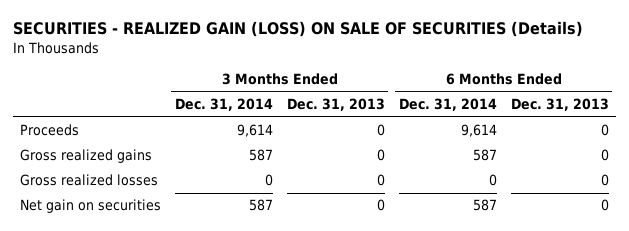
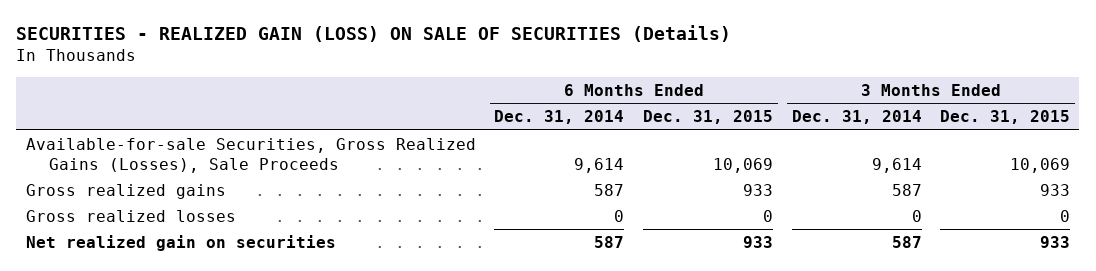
[286,98,385,112] Dec. 31, 2013 -> none
[510,98,609,112] Dec. 31, 2013 -> none
none -> [642,110,773,125] Dec. 31, 2015
none -> [940,110,1071,125] Dec. 31, 2015
[19,124,79,137] Proceeds -> [25,137,476,173] Available-for-sale Securities, Gross Realized Gains (Losses), Sale Proceeds
[19,199,161,214] Net gain on securities -> [25,234,336,251] Net realized gain on securities

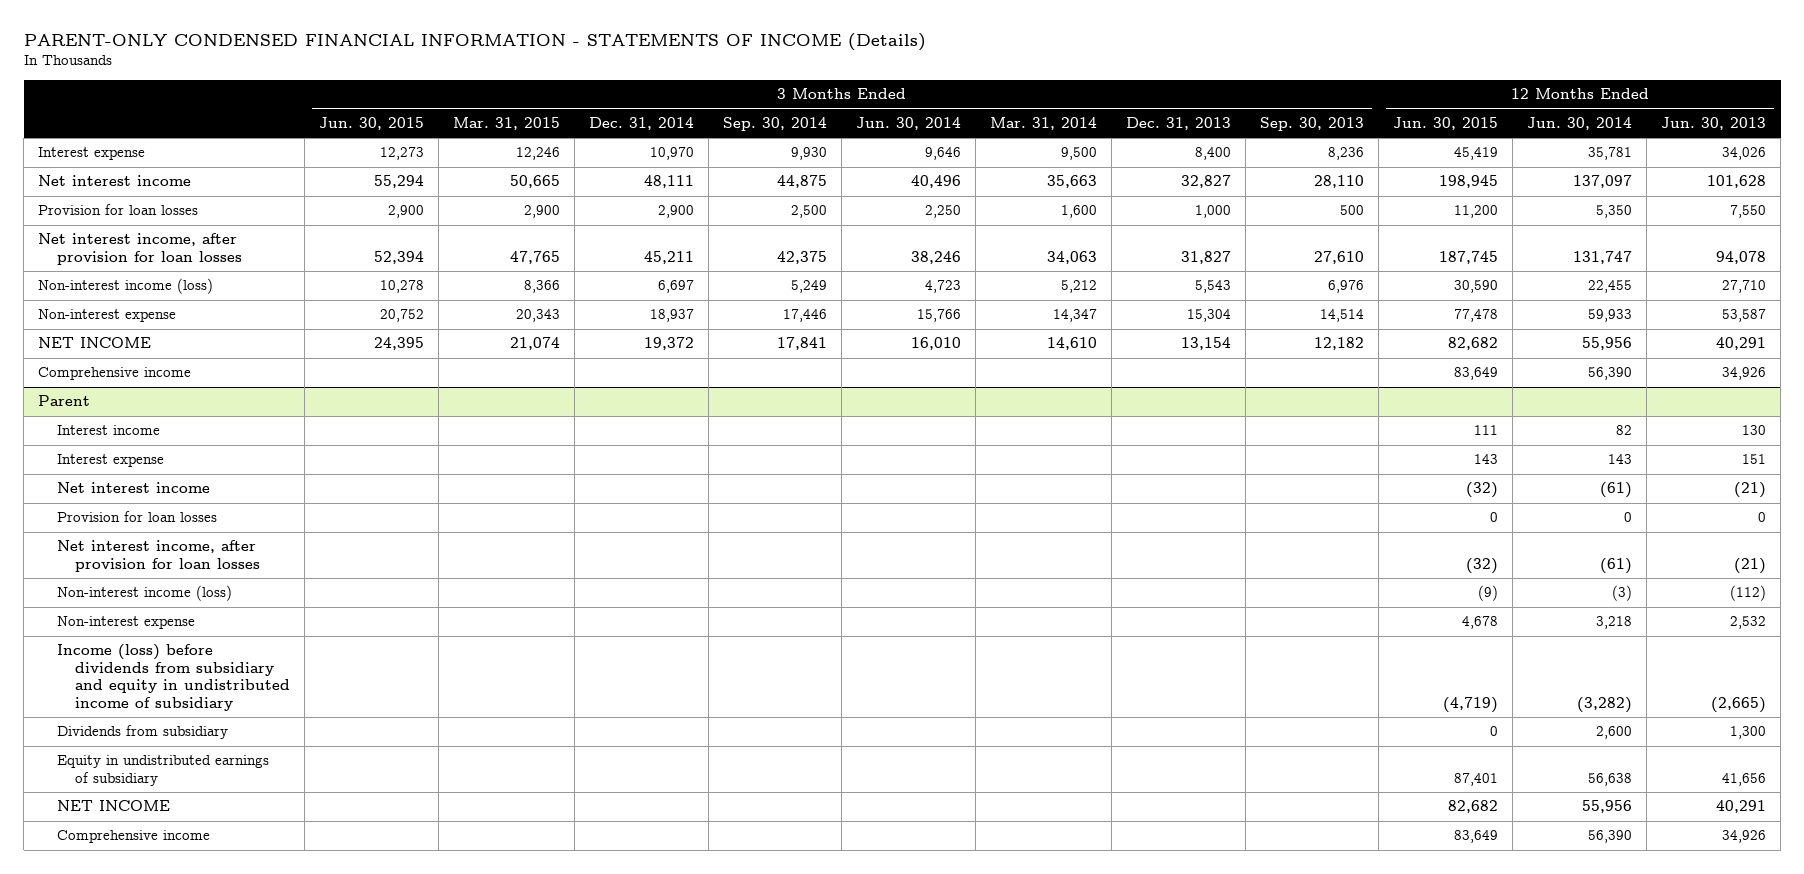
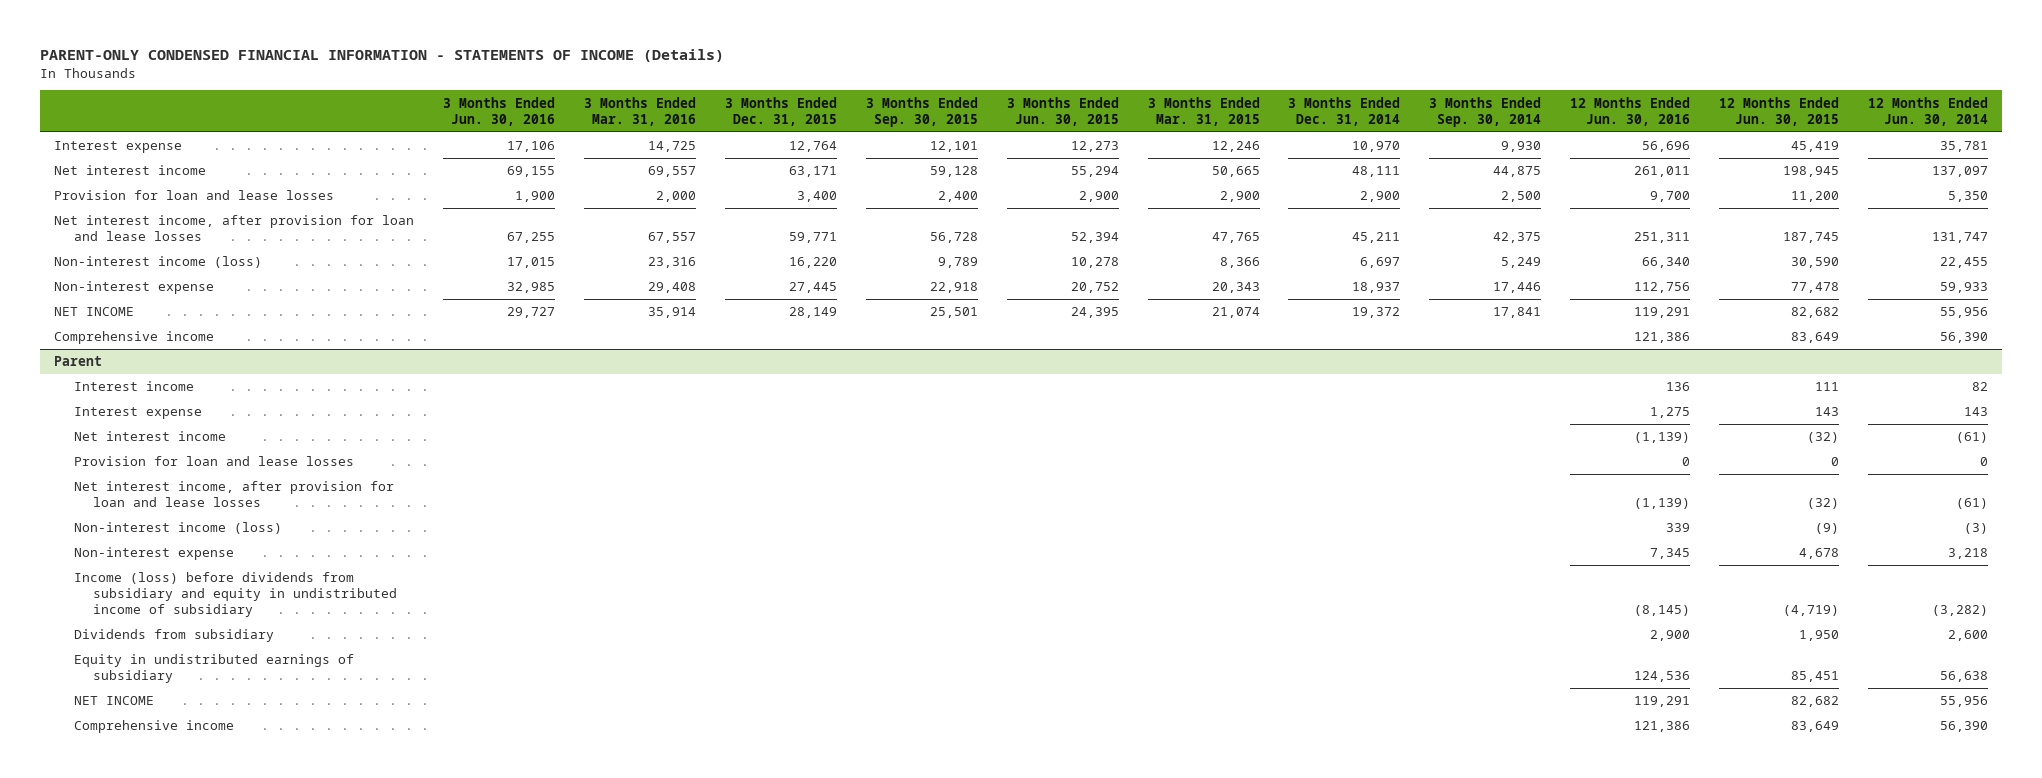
[856,116,962,130] Jun. 30, 2014 -> none
[990,116,1098,130] Mar. 31, 2014 -> none
[1126,116,1232,130] Dec. 31, 2013 -> none
[1260,116,1365,131] Sep. 30, 2013 -> none
[1661,116,1767,130] Jun. 30, 2013 -> none
none -> [443,96,556,126] 3 Months Ended Jun. 30, 2016
none -> [584,96,697,126] 3 Months Ended Mar. 31, 2016
none -> [725,96,838,126] 3 Months Ended Dec. 31, 2015
none -> [865,96,978,127] 3 Months Ended Sep. 30, 2015
none -> [1570,96,1691,126] 12 Months Ended Jun. 30, 2016
[38,204,199,216] Provision for loan losses -> [54,190,335,201] Provision for loan and lease losses
[38,233,242,265] Net interest income, after provision for loan losses -> [54,215,415,242] Net interest income, after provision for loan and lease losses
[56,511,217,523] Provision for loan losses -> [73,456,354,467] Provision for loan and lease losses
[56,540,260,572] Net interest income, after provision for loan losses -> [73,481,394,508] Net interest income, after provision for loan and lease losses
[1490,726,1499,737] 0 -> [1799,630,1840,642] 1,950
[1454,772,1499,786] 87,401 -> [1791,671,1840,683] 85,451

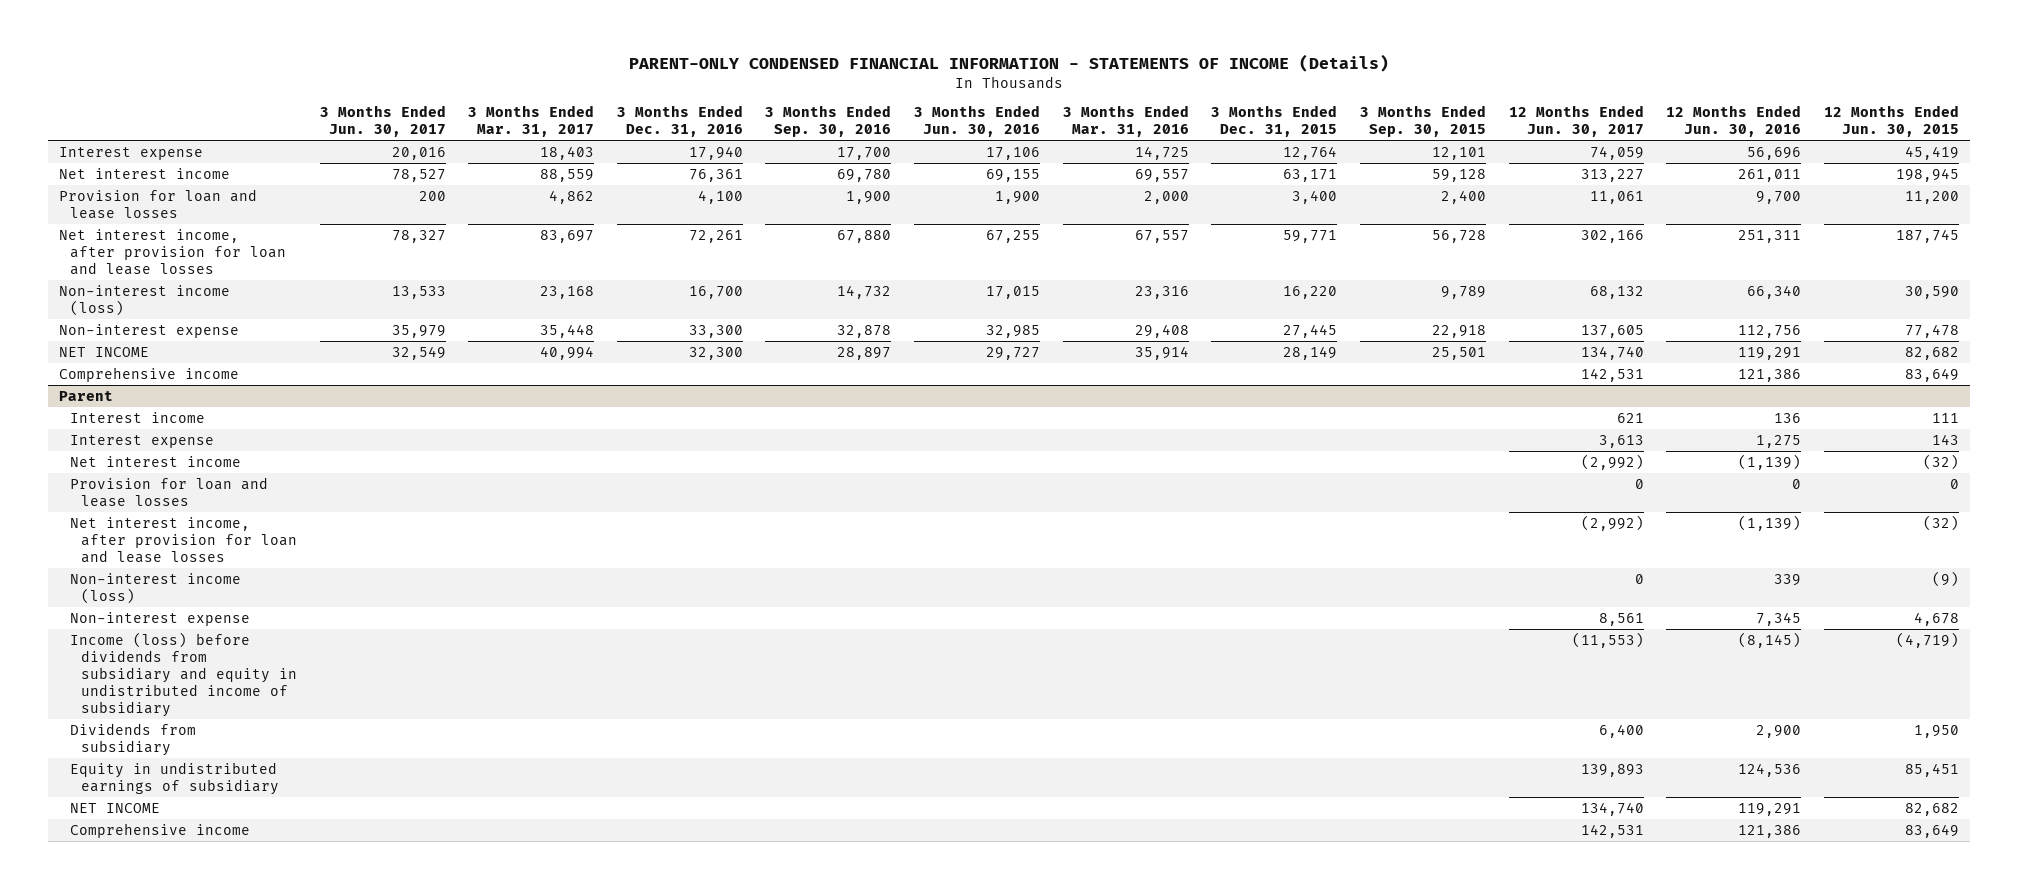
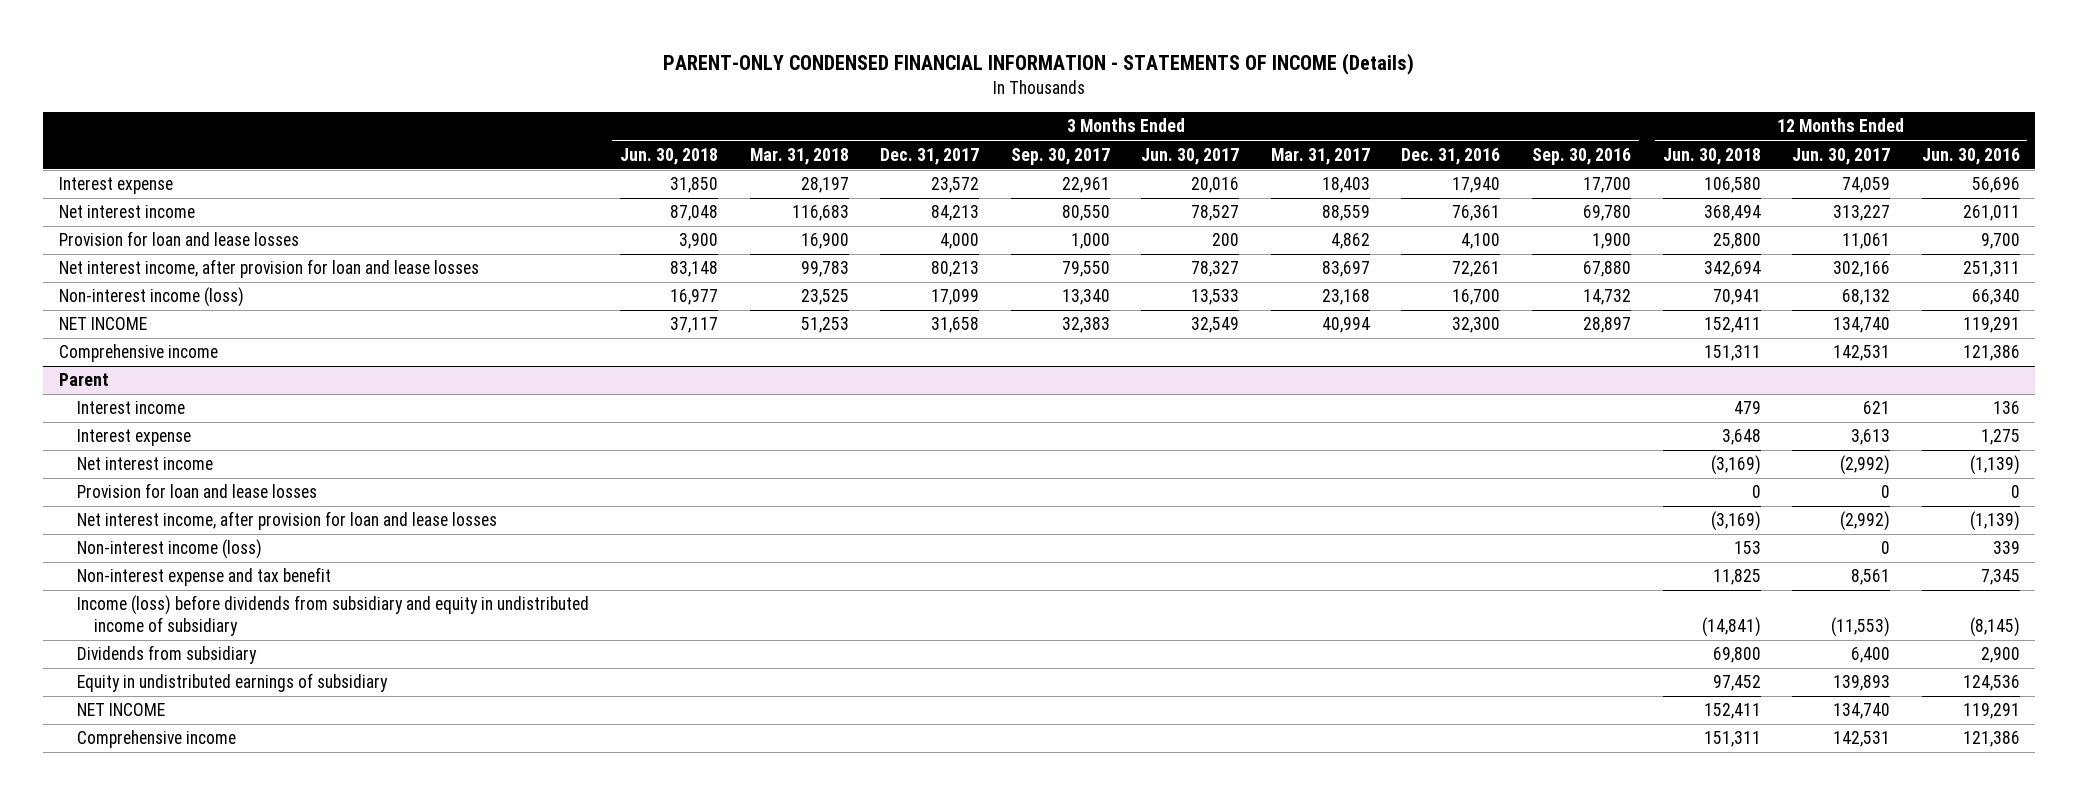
[914,105,1041,138] 3 Months Ended Jun. 30, 2016 -> none
[1062,105,1189,138] 3 Months Ended Mar. 31, 2016 -> none
[1211,105,1338,138] 3 Months Ended Dec. 31, 2015 -> none
[1359,105,1486,138] 3 Months Ended Sep. 30, 2015 -> none
[1823,105,1959,138] 12 Months Ended Jun. 30, 2015 -> none
none -> [620,147,719,165] Jun. 30, 2018
none -> [749,147,849,165] Mar. 31, 2018
none -> [880,147,980,165] Dec. 31, 2017
none -> [1010,147,1110,165] Sep. 30, 2017
none -> [1662,147,1761,165] Jun. 30, 2018
[58,323,239,338] Non-interest expense -> none
[69,611,250,626] Non-interest expense -> [76,567,331,587] Non-interest expense and tax benefit

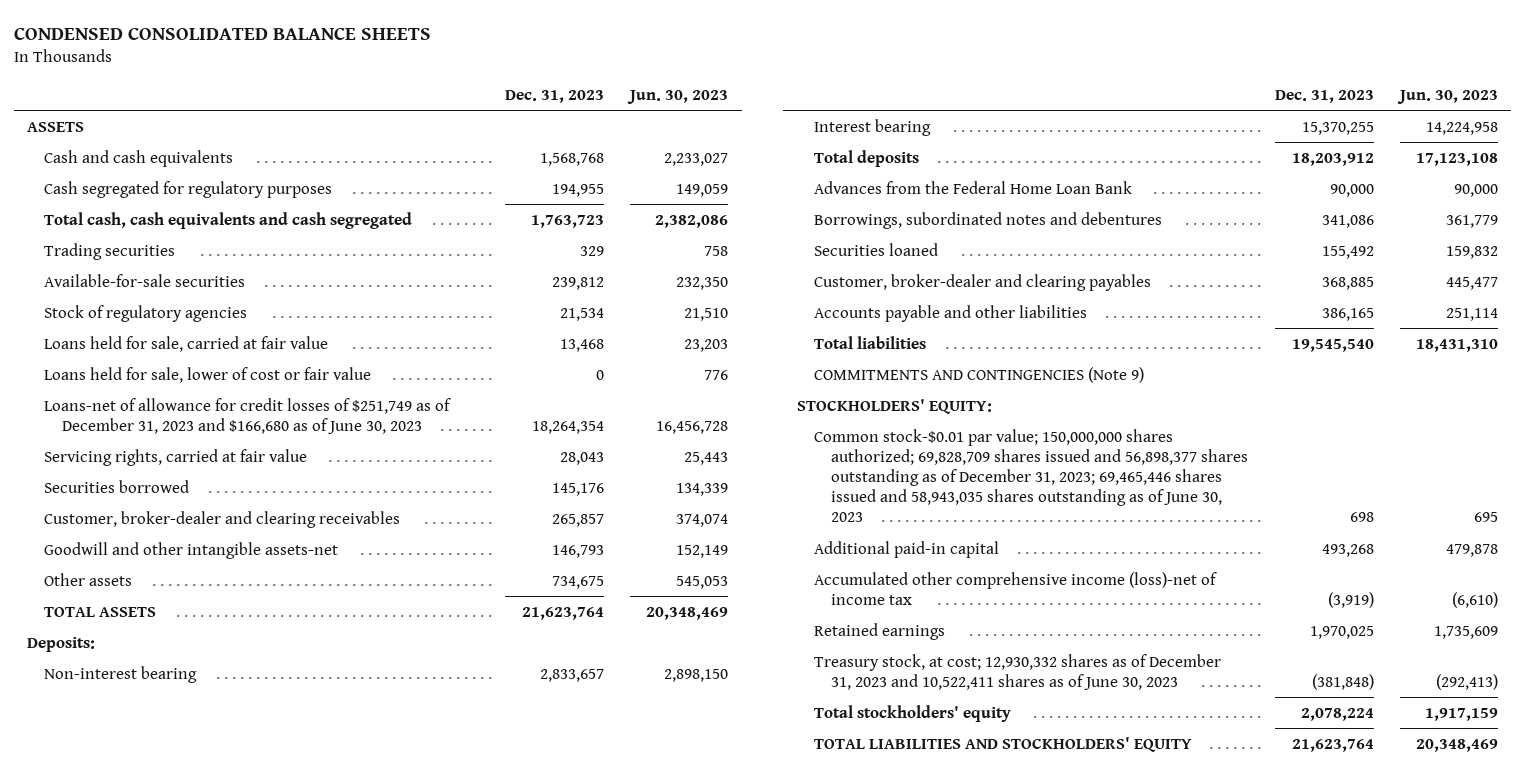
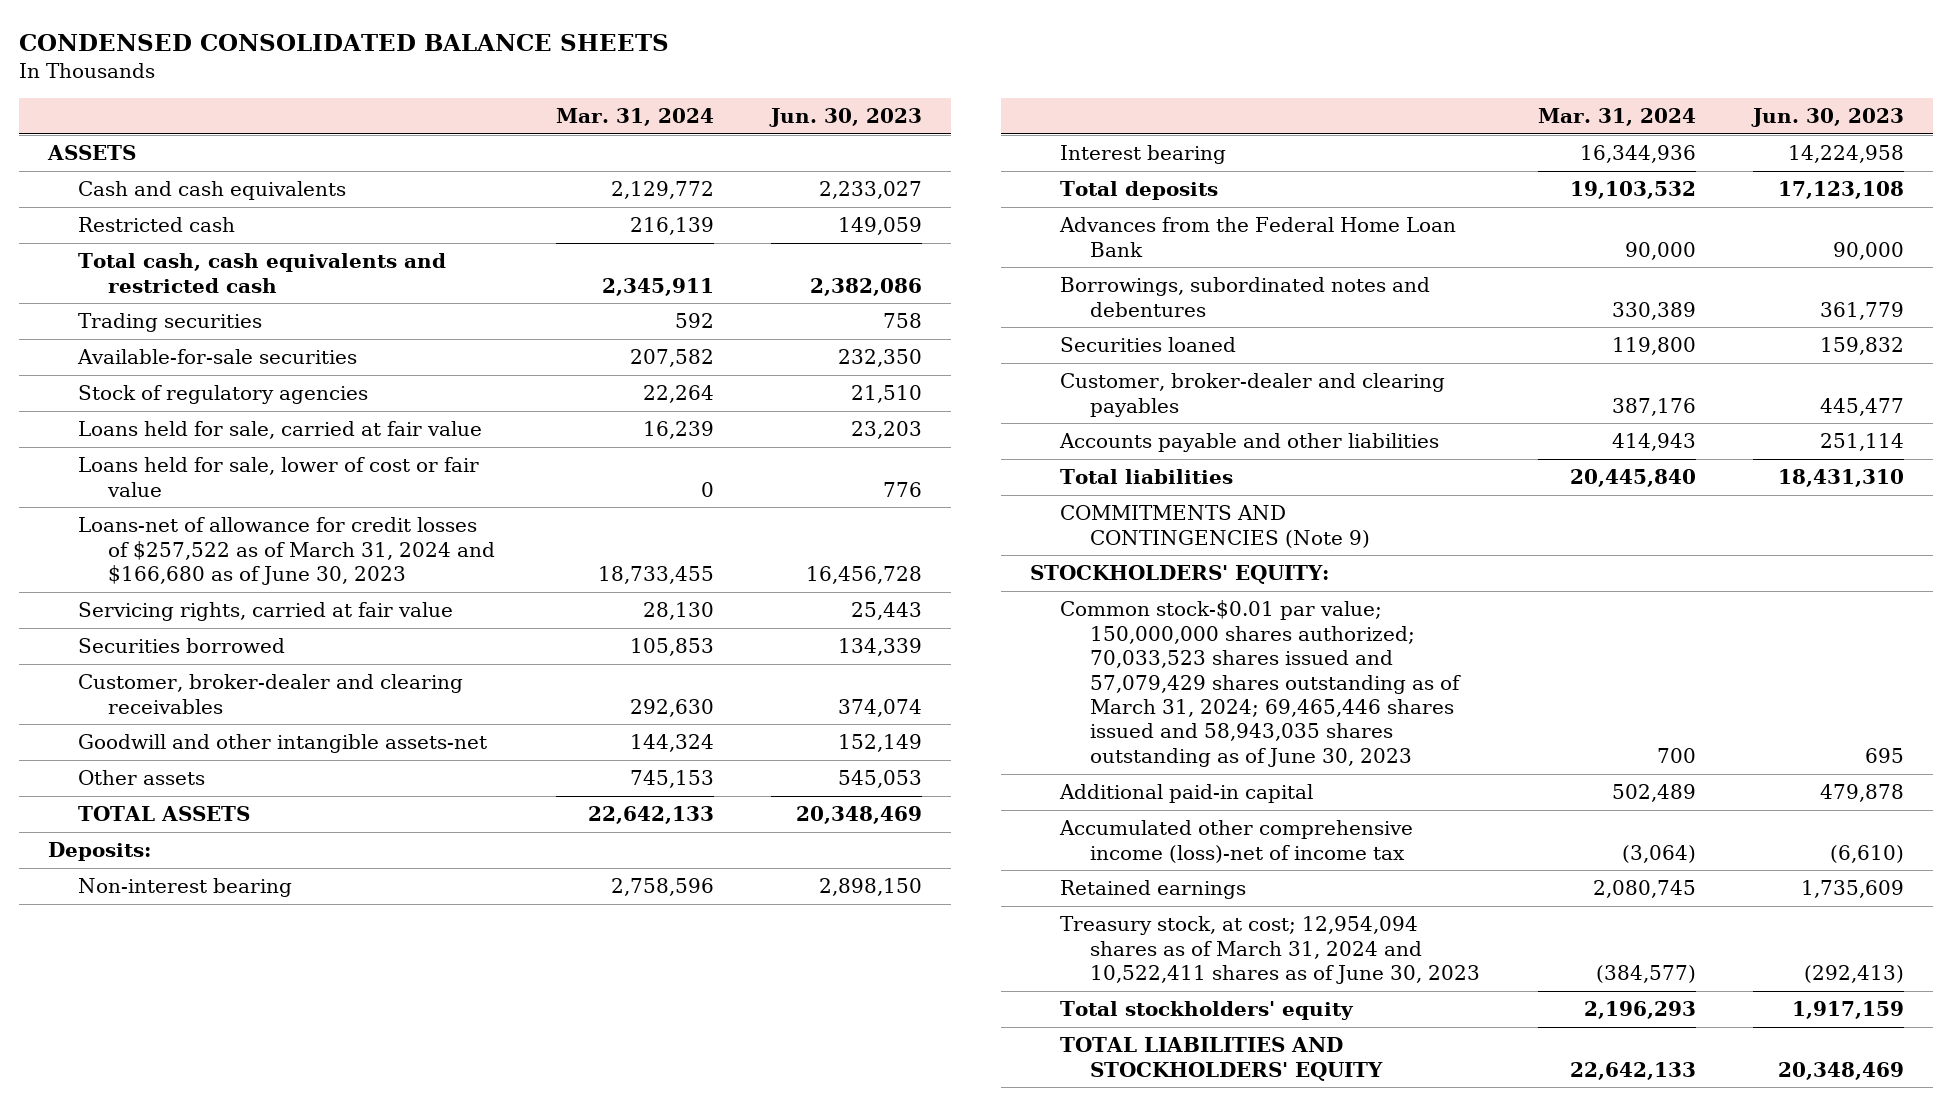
[504,89,604,103] Dec. 31, 2023 -> none
none -> [555,107,714,126] Mar. 31, 2024
[44,180,333,198] Cash segregated for regulatory purposes -> [78,217,236,233] Restricted cash
[44,211,413,229] Total cash, cash equivalents and cash segregated -> [78,253,447,293] Total cash, cash equivalents and restricted cash
[44,397,452,434] Loans-net of allowance for credit losses of $251,749 as of December 31, 2023 and $166,680 as of June 30, 2023 -> [78,517,496,586] Loans-net of allowance for credit losses of $257,522 as of March 31, 2024 and $166,680 as of June 30, 2023
[813,428,1249,523] Common stock-$0.01 par value; 150,000,000 shares authorized; 69,828,709 shares issued and 56,898,377 shares outstanding as of December 31, 2023; 69,465,446 shares issued and 58,943,035 shares outstanding as of June 30, 2023 -> [1060,600,1462,767] Common stock-$0.01 par value; 150,000,000 shares authorized; 70,033,523 shares issued and 57,079,429 shares outstanding as of March 31, 2024; 69,465,446 shares issued and 58,943,035 shares outstanding as of June 30, 2023
[813,653,1221,690] Treasury stock, at cost; 12,930,332 shares as of December 31, 2023 and 10,522,411 shares as of June 30, 2023 -> [1060,916,1481,985] Treasury stock, at cost; 12,954,094 shares as of March 31, 2024 and 10,522,411 shares as of June 30, 2023

